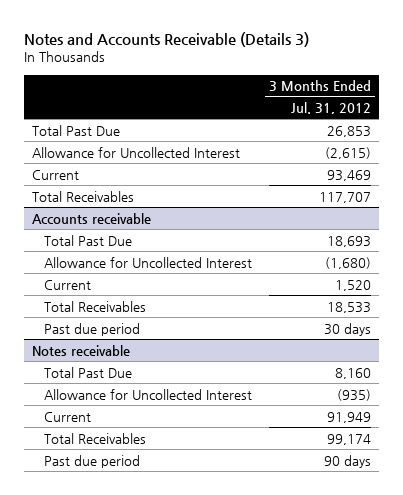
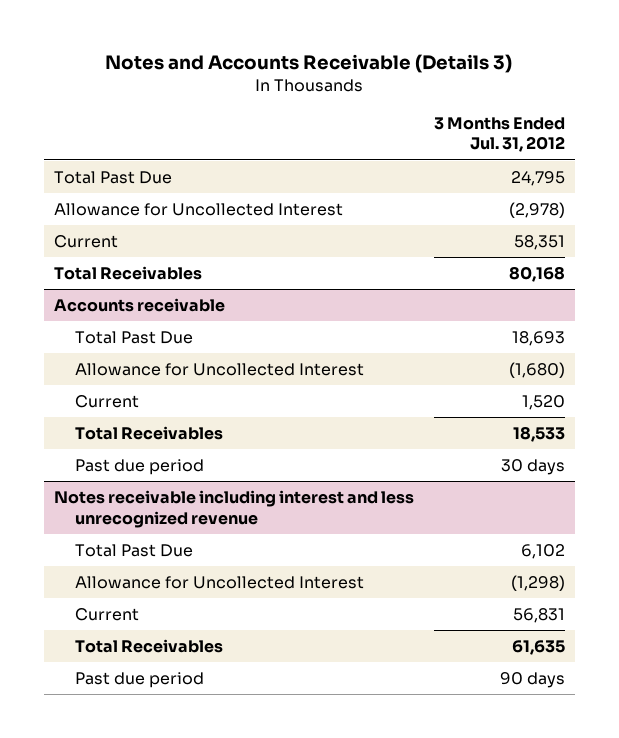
[326,125,371,137] 26,853 -> [510,170,565,186] 24,795
[324,146,371,159] (2,615) -> [508,201,565,218] (2,978)
[326,169,371,181] 93,469 -> [513,234,565,250] 58,351
[318,191,371,203] 117,707 -> [508,265,565,282] 80,168
[31,344,130,356] Notes receivable -> none
none -> [53,489,414,528] Notes receivable including interest and less unrecognized revenue
[334,367,371,379] 8,160 -> [520,543,565,559] 6,102
[336,388,371,401] (935) -> [510,574,565,591] (1,298)
[326,411,371,423] 91,949 -> [512,607,565,623] 56,831
[326,433,371,445] 99,174 -> [511,639,565,655] 61,635

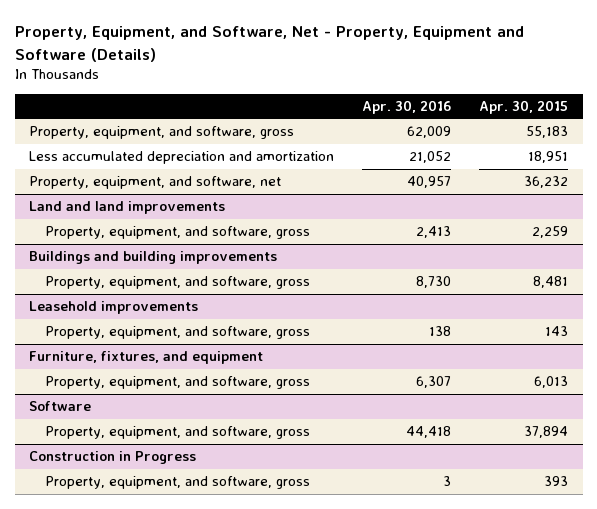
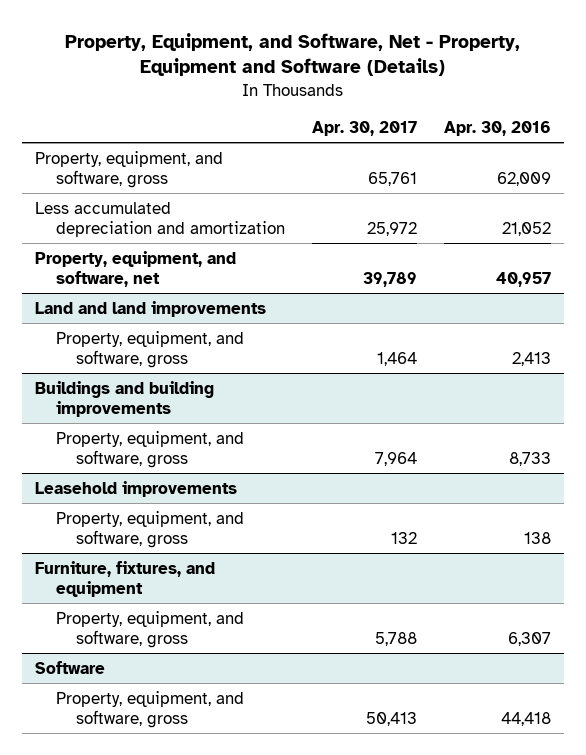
[479,99,569,114] Apr. 30, 2015 -> none
none -> [311,120,417,136] Apr. 30, 2017
[416,276,452,289] 8,730 -> [508,451,551,466] 8,733
[28,451,196,465] Construction in Progress -> none
[44,476,310,490] Property, equipment, and software, gross -> none

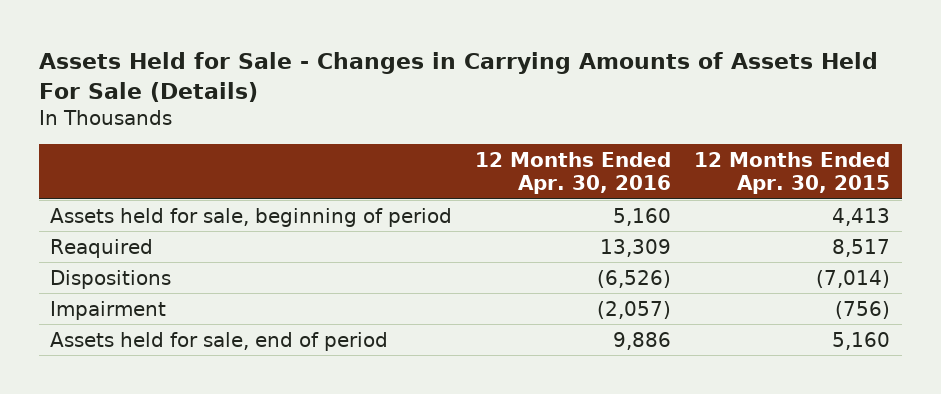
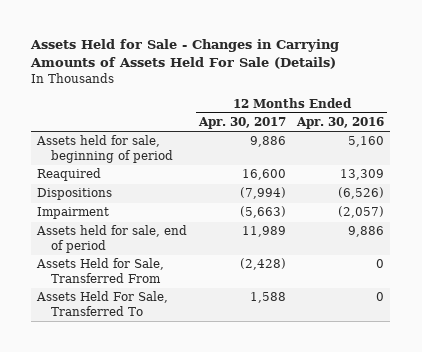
[694,151,891,195] 12 Months Ended Apr. 30, 2015 -> none
none -> [197,117,286,130] Apr. 30, 2017
none -> [36,258,165,283] Assets Held for Sale, Transferred From
none -> [36,291,169,316] Assets Held For Sale, Transferred To

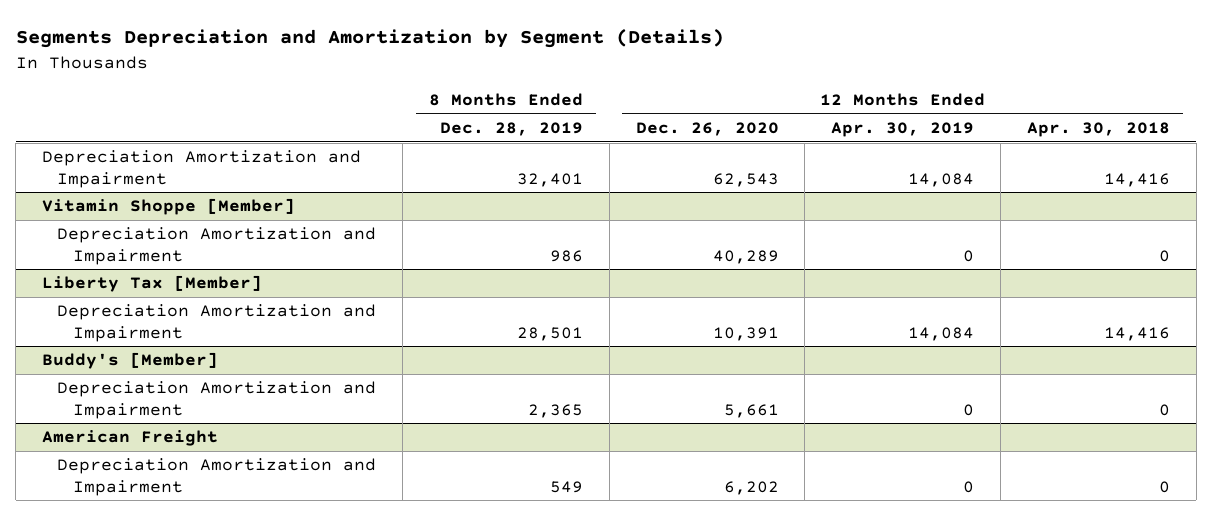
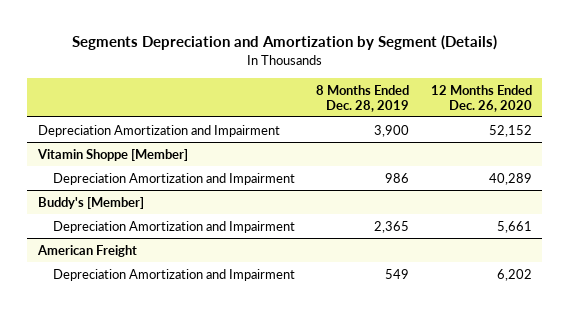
[831,121,975,137] Apr. 30, 2019 -> none
[1026,121,1170,137] Apr. 30, 2018 -> none
[516,172,583,187] 32,401 -> [374,124,410,137] 3,900
[712,172,779,187] 62,543 -> [488,124,532,137] 52,152
[41,275,262,293] Liberty Tax [Member] -> none
[57,304,377,342] Depreciation Amortization and Impairment -> none

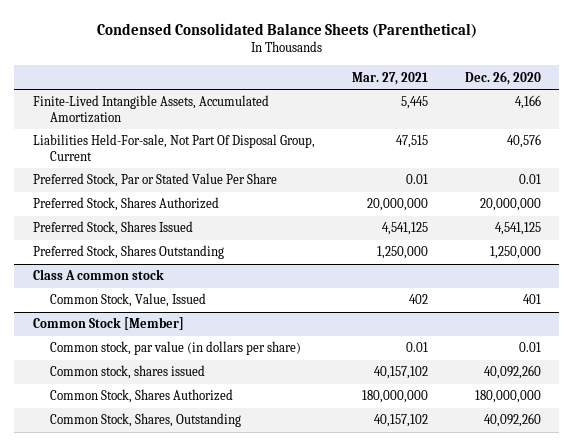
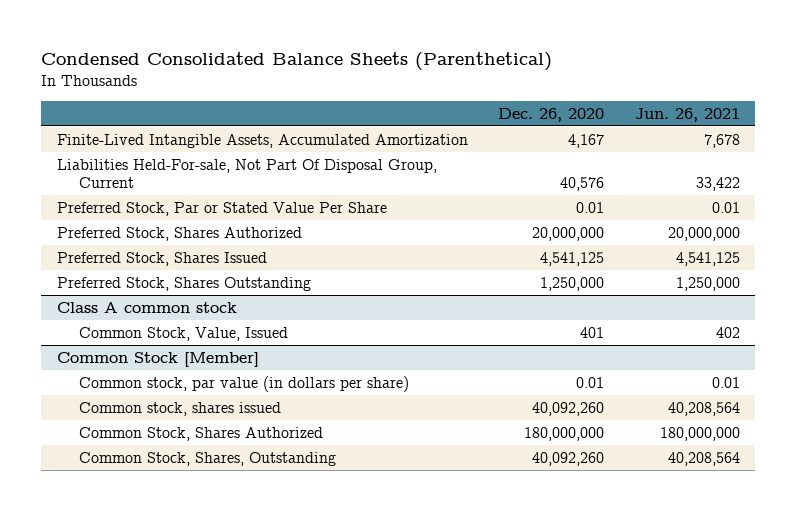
[351,71,428,85] Mar. 27, 2021 -> none
none -> [634,107,740,122] Jun. 26, 2021
[514,95,541,110] 4,166 -> [568,133,605,148] 4,167

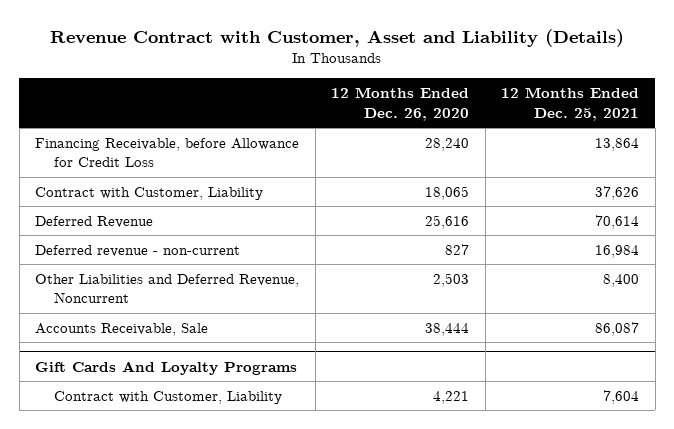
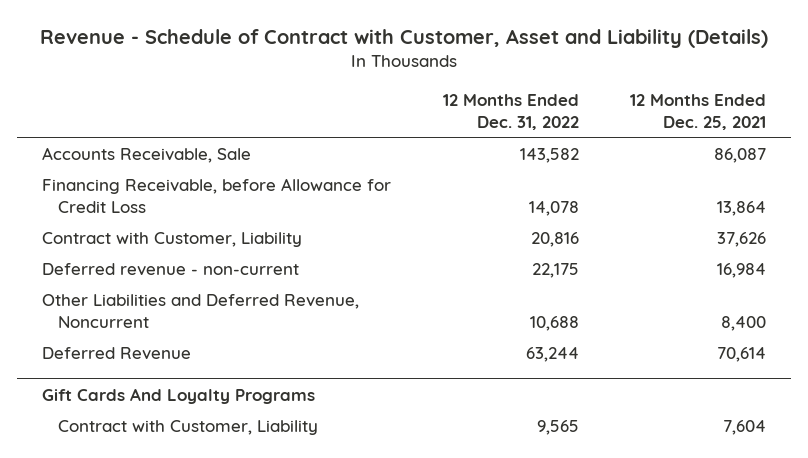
[50,28,625,47] Revenue Contract with Customer, Asset and Liability (Details) -> [40,28,769,48] Revenue - Schedule of Contract with Customer, Asset and Liability (Details)
[331,87,470,121] 12 Months Ended Dec. 26, 2020 -> none
none -> [442,93,579,130] 12 Months Ended Dec. 31, 2022
[35,322,209,336] Accounts Receivable, Sale -> [42,146,252,163] Accounts Receivable, Sale
[35,215,154,228] Deferred Revenue -> [42,346,192,360] Deferred Revenue

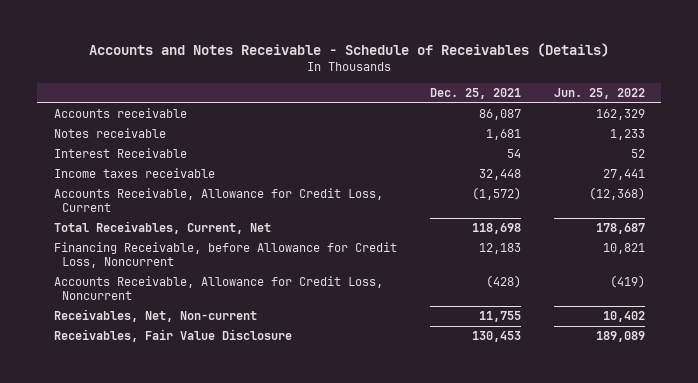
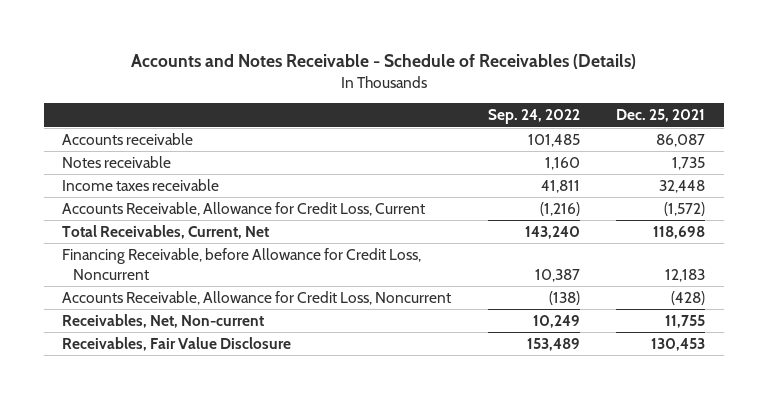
[553,88,645,100] Jun. 25, 2022 -> none
none -> [487,109,580,125] Sep. 24, 2022
[53,148,187,159] Interest Receivable -> none
[485,129,521,141] 1,681 -> [672,157,706,171] 1,735

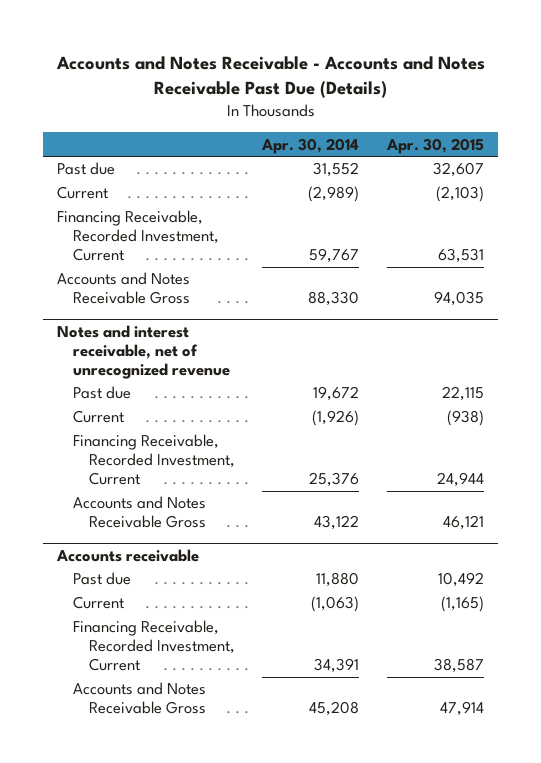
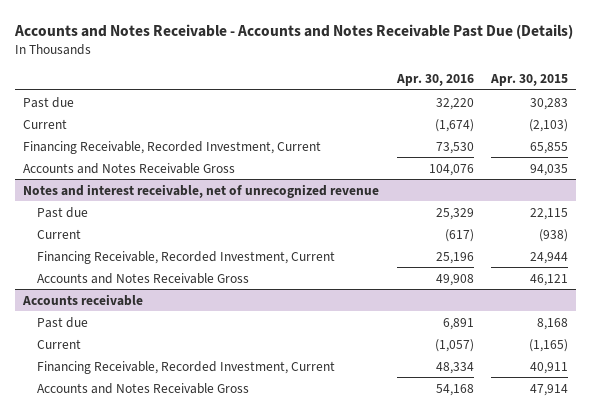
[261,137,360,154] Apr. 30, 2014 -> none
none -> [395,73,474,86] Apr. 30, 2016
[433,162,485,178] 32,607 -> [529,97,568,110] 30,283
[438,248,485,264] 63,531 -> [529,141,568,154] 65,855
[438,572,485,588] 10,492 -> [536,317,568,330] 8,168
[434,658,485,674] 38,587 -> [529,361,568,374] 40,911

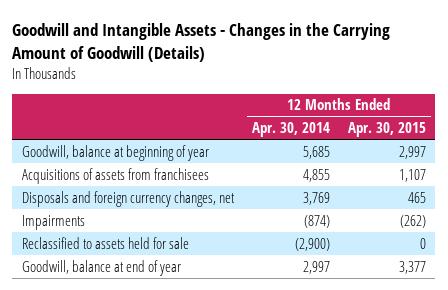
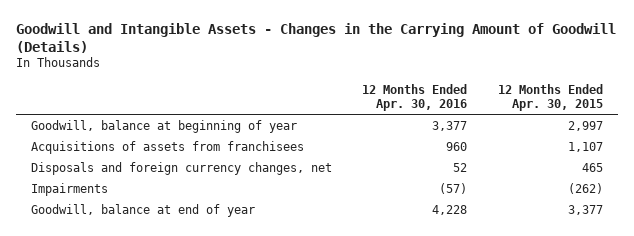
[251,122,330,138] Apr. 30, 2014 -> none
none -> [362,83,468,111] 12 Months Ended Apr. 30, 2016
[21,236,189,249] Reclassified to assets held for sale -> none

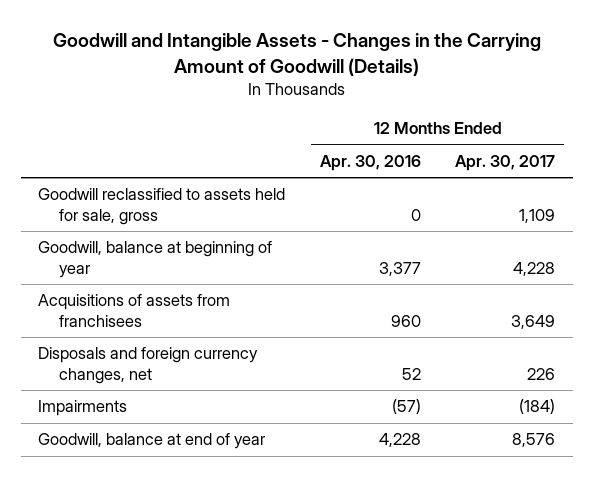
[497,83,603,111] 12 Months Ended Apr. 30, 2015 -> none
none -> [455,155,556,172] Apr. 30, 2017
none -> [38,188,286,225] Goodwill reclassified to assets held for sale, gross

